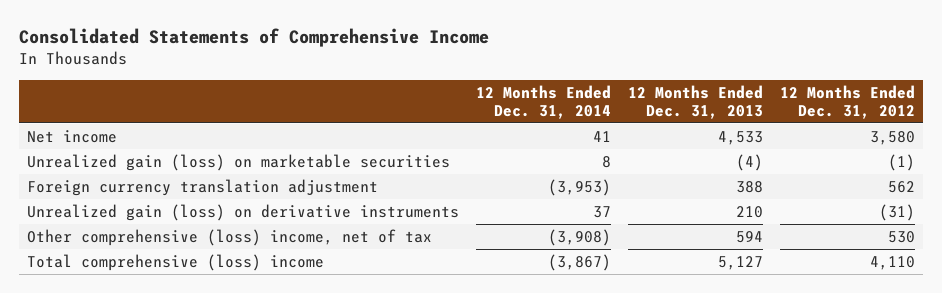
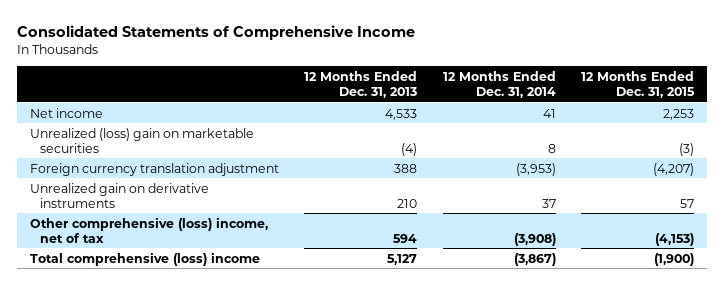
[779,84,915,120] 12 Months Ended Dec. 31, 2012 -> none
none -> [580,70,695,99] 12 Months Ended Dec. 31, 2015
[27,153,451,171] Unrealized gain (loss) on marketable securities -> [29,127,254,153] Unrealized (loss) gain on marketable securities
[27,203,460,221] Unrealized gain (loss) on derivative instruments -> [29,182,209,208] Unrealized gain on derivative instruments

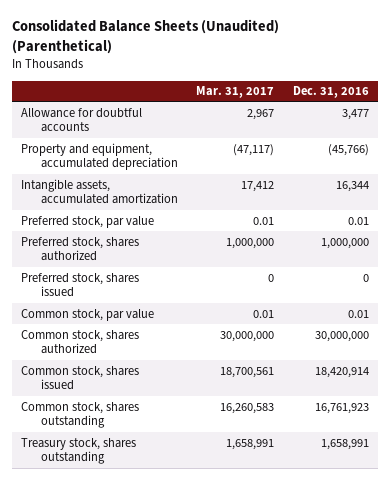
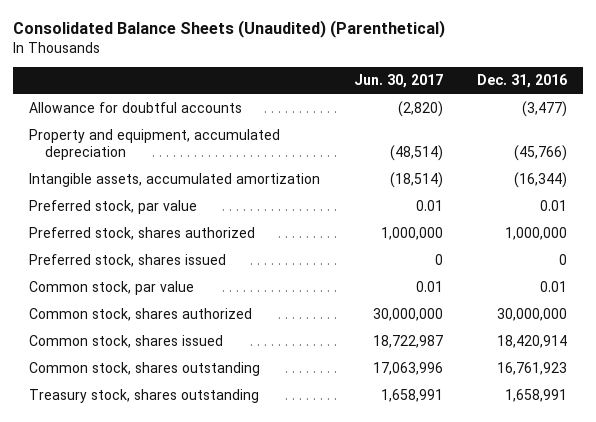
[196,86,275,99] Mar. 31, 2017 -> none
none -> [353,74,443,89] Jun. 30, 2017
[341,108,369,120] 3,477 -> [521,101,567,118] (3,477)
[335,180,369,192] 16,344 -> [513,172,567,189] (16,344)

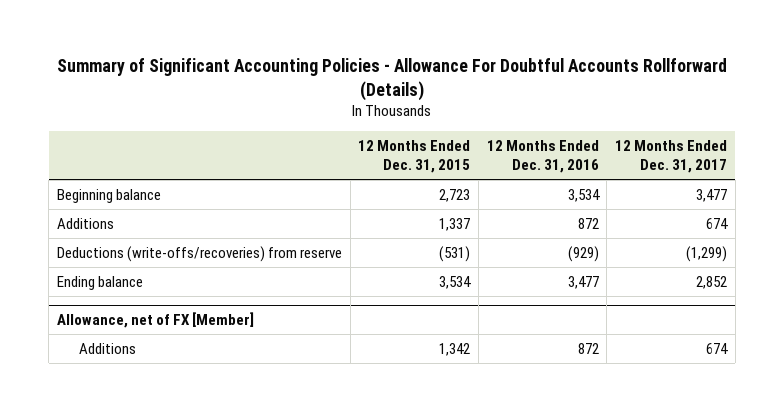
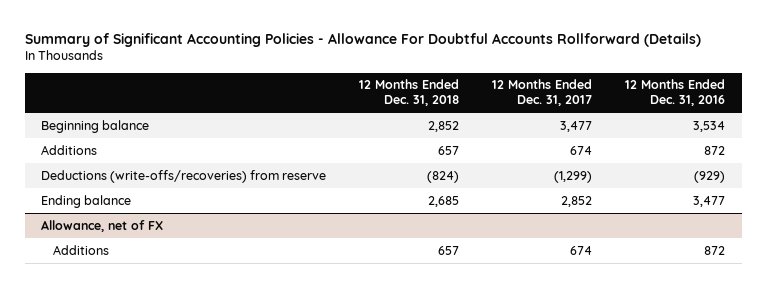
[358,140,471,174] 12 Months Ended Dec. 31, 2015 -> none
none -> [359,79,460,107] 12 Months Ended Dec. 31, 2018
[57,312,255,329] Allowance, net of FX [Member] -> [41,219,164,232] Allowance, net of FX

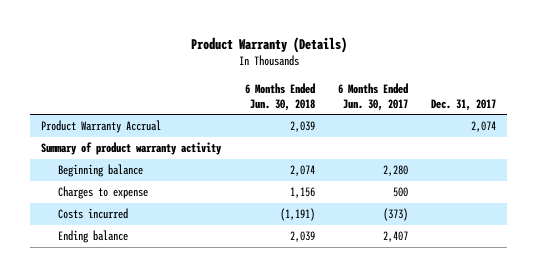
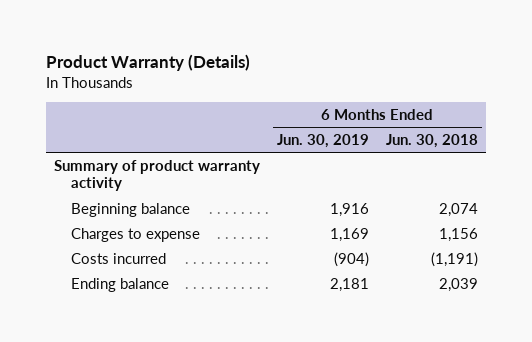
[337,82,408,111] 6 Months Ended Jun. 30, 2017 -> none
[430,98,496,111] Dec. 31, 2017 -> none
none -> [276,133,369,148] Jun. 30, 2019
[41,120,162,134] Product Warranty Accrual -> none

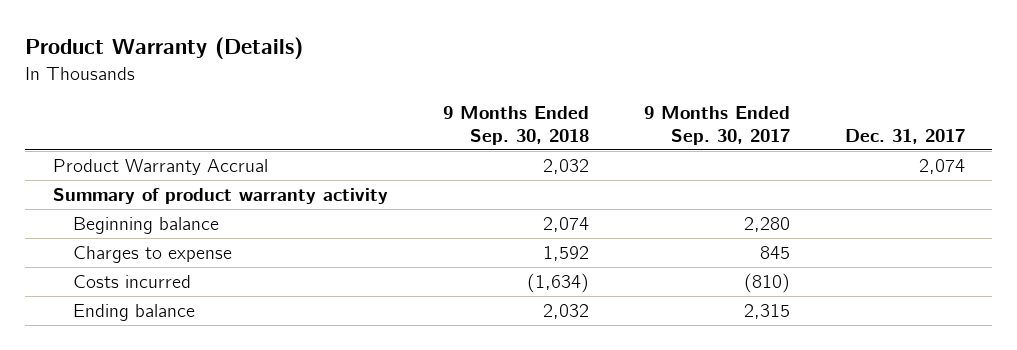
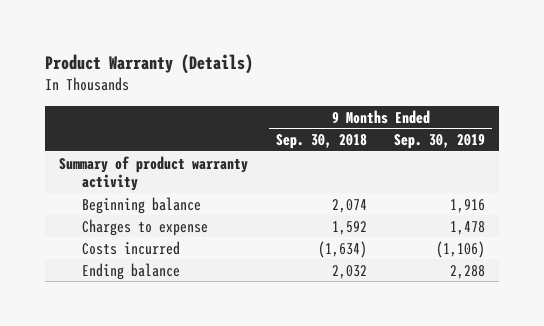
[643,106,790,145] 9 Months Ended Sep. 30, 2017 -> none
[844,128,965,144] Dec. 31, 2017 -> none
none -> [394,133,486,149] Sep. 30, 2019
[52,159,268,176] Product Warranty Accrual -> none

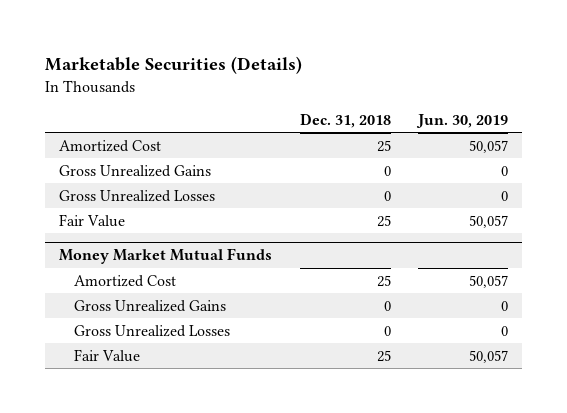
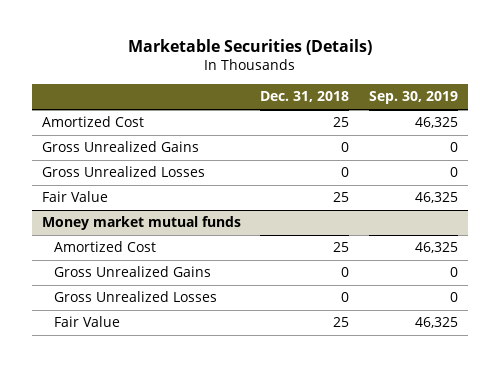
[416,114,509,129] Jun. 30, 2019 -> none
none -> [369,91,459,105] Sep. 30, 2019
[59,248,273,265] Money Market Mutual Funds -> [41,216,241,231] Money market mutual funds

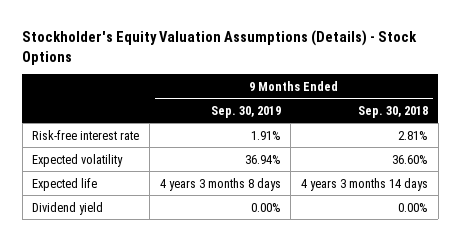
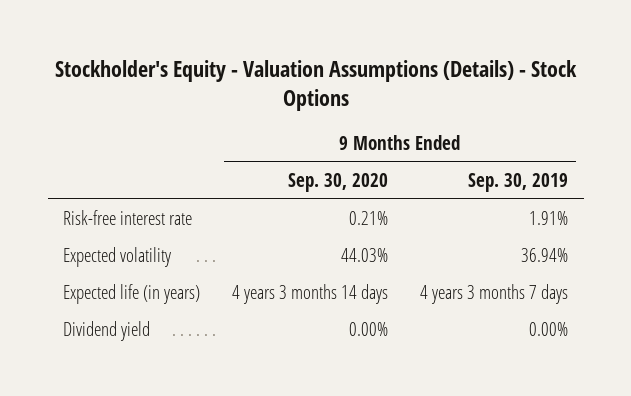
[22,29,418,65] Stockholder's Equity Valuation Assumptions (Details) - Stock Options -> [54,59,577,112] Stockholder's Equity - Valuation Assumptions (Details) - Stock Options
[357,105,428,118] Sep. 30, 2018 -> none
none -> [288,173,389,193] Sep. 30, 2020
[32,177,98,191] Expected life -> [63,284,201,305] Expected life (in years)
[159,177,281,191] 4 years 3 months 8 days -> [419,284,568,305] 4 years 3 months 7 days

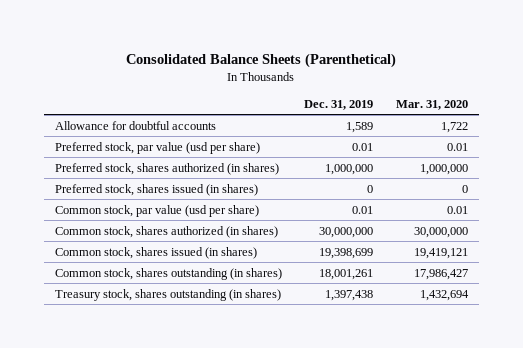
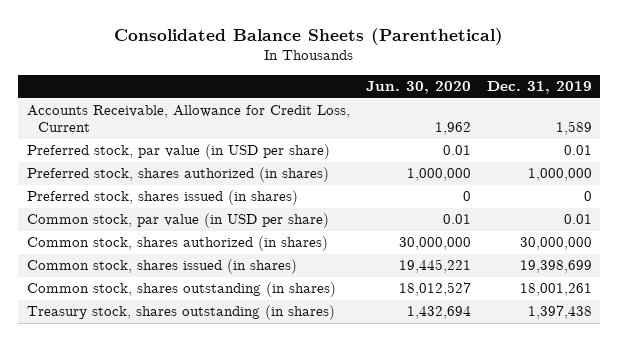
[395,100,468,111] Mar. 31, 2020 -> none
none -> [365,81,471,95] Jun. 30, 2020
[55,120,217,130] Allowance for doubtful accounts -> [26,105,350,133] Accounts Receivable, Allowance for Credit Loss, Current
[55,141,261,154] Preferred stock, par value (usd per share) -> [26,144,330,160] Preferred stock, par value (in USD per share)
[55,204,260,217] Common stock, par value (usd per share) -> [26,213,329,229] Common stock, par value (in USD per share)

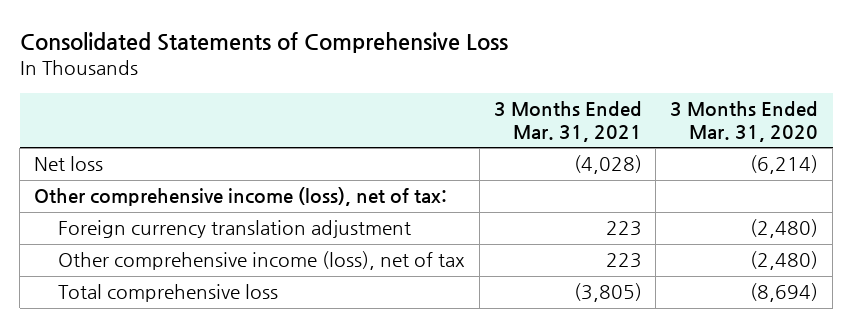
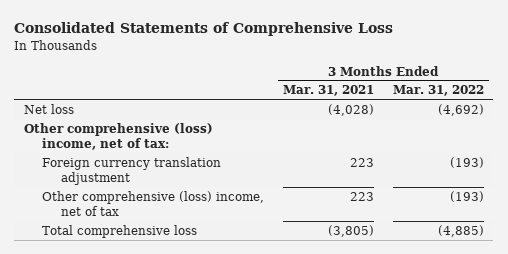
[670,101,819,142] 3 Months Ended Mar. 31, 2020 -> none
none -> [392,85,484,97] Mar. 31, 2022
[34,187,448,207] Other comprehensive income (loss), net of tax: -> [23,122,213,151] Other comprehensive (loss) income, net of tax:
[57,251,465,271] Other comprehensive income (loss), net of tax -> [42,190,265,217] Other comprehensive (loss) income, net of tax

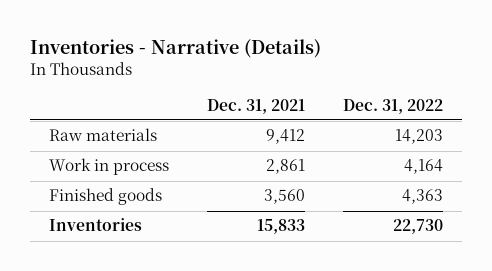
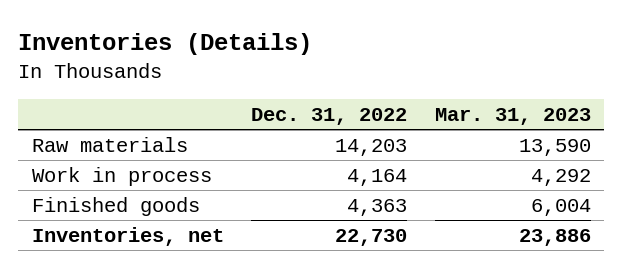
[29,38,321,58] Inventories - Narrative (Details) -> [17,33,312,56] Inventories (Details)
[207,98,306,114] Dec. 31, 2021 -> none
none -> [434,107,591,125] Mar. 31, 2023
[48,218,142,232] Inventories -> [31,227,224,247] Inventories, net

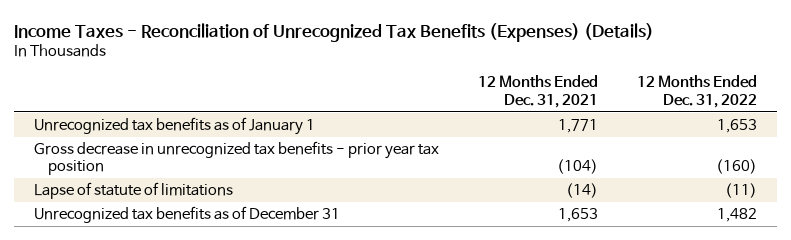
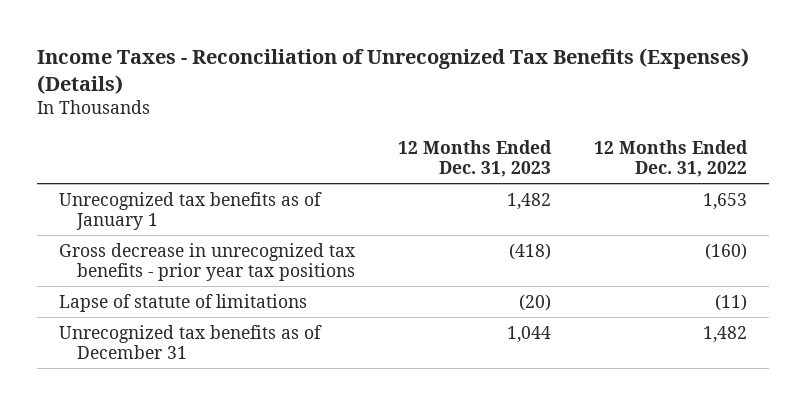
[478,75,599,108] 12 Months Ended Dec. 31, 2021 -> none
none -> [398,139,553,177] 12 Months Ended Dec. 31, 2023
[33,141,439,176] Gross decrease in unrecognized tax benefits - prior year tax position -> [58,242,356,282] Gross decrease in unrecognized tax benefits - prior year tax positions

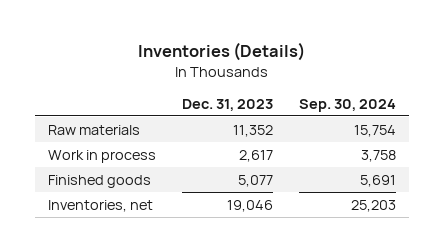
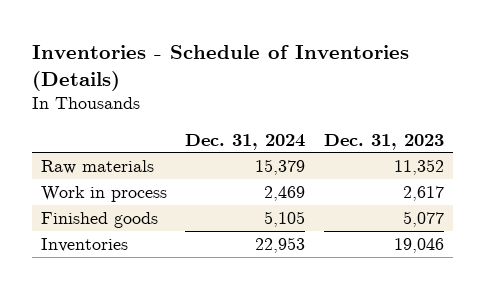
[137,42,305,62] Inventories (Details) -> [31,44,409,91] Inventories - Schedule of Inventories (Details)
[299,98,397,112] Sep. 30, 2024 -> none
none -> [185,133,306,150] Dec. 31, 2024
[47,199,153,212] Inventories, net -> [40,237,128,252] Inventories

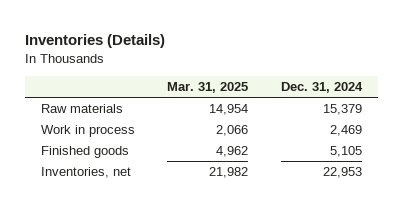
[31,44,409,91] Inventories - Schedule of Inventories (Details) -> [24,34,165,49] Inventories (Details)
[323,133,444,150] Dec. 31, 2023 -> none
none -> [167,81,249,93] Mar. 31, 2025
[40,237,128,252] Inventories -> [40,167,131,179] Inventories, net

